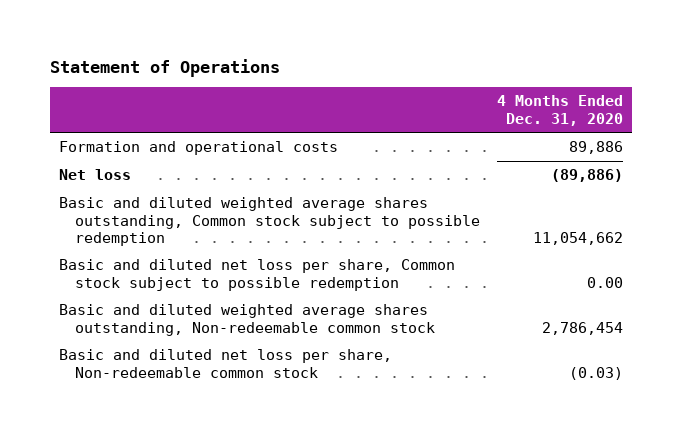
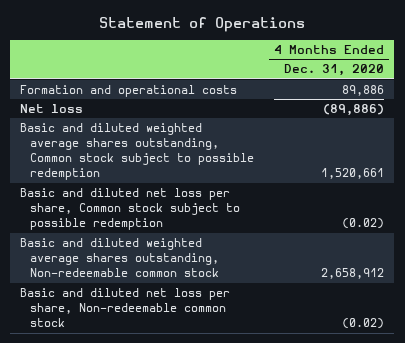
[533,231,624,245] 11,054,662 -> [321,168,385,180] 1,520,661
[587,276,624,288] 0.00 -> [342,218,385,230] (0.02)
[542,321,624,335] 2,786,454 -> [321,268,385,280] 2,658,912
[569,366,624,380] (0.03) -> [342,318,385,330] (0.02)

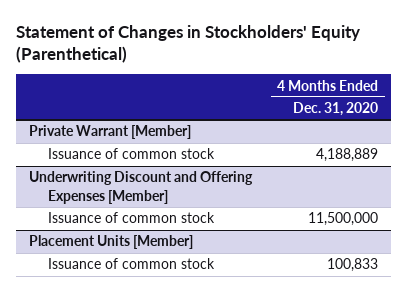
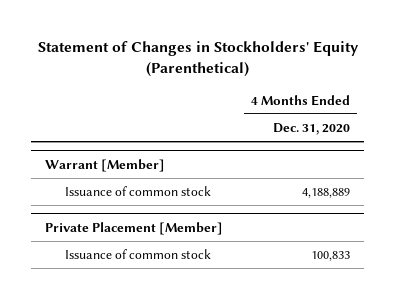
[28,125,191,140] Private Warrant [Member] -> [44,158,165,172] Warrant [Member]
[28,171,253,204] Underwriting Discount and Offering Expenses [Member] -> none
[47,212,215,224] Issuance of common stock -> none
[28,235,193,250] Placement Units [Member] -> [44,221,223,235] Private Placement [Member]

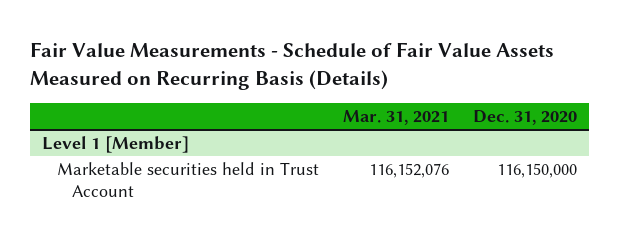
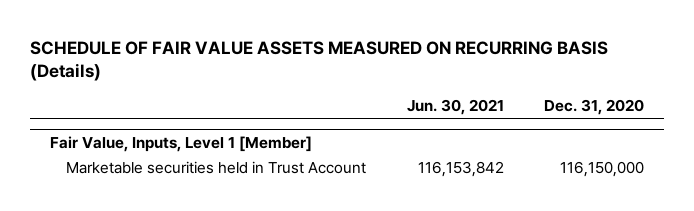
[29,42,554,91] Fair Value Measurements - Schedule of Fair Value Assets Measured on Recurring Basis (Details) -> [30,40,609,82] SCHEDULE OF FAIR VALUE ASSETS MEASURED ON RECURRING BASIS (Details)
[343,109,450,125] Mar. 31, 2021 -> none
none -> [406,99,504,116] Jun. 30, 2021
[41,136,189,154] Level 1 [Member] -> [50,135,313,152] Fair Value, Inputs, Level 1 [Member]

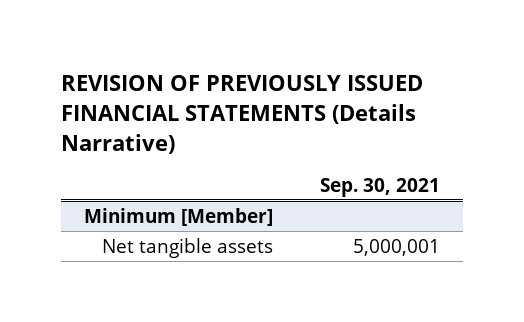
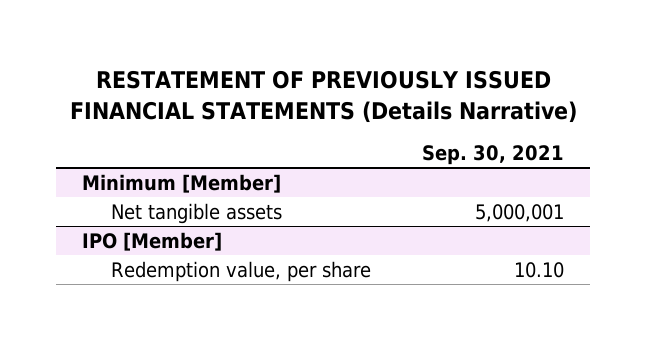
[61,75,424,154] REVISION OF PREVIOUSLY ISSUED FINANCIAL STATEMENTS (Details Narrative) -> [70,69,578,123] RESTATEMENT OF PREVIOUSLY ISSUED FINANCIAL STATEMENTS (Details Narrative)
none -> [81,231,222,251] IPO [Member]
none -> [111,260,372,282] Redemption value, per share

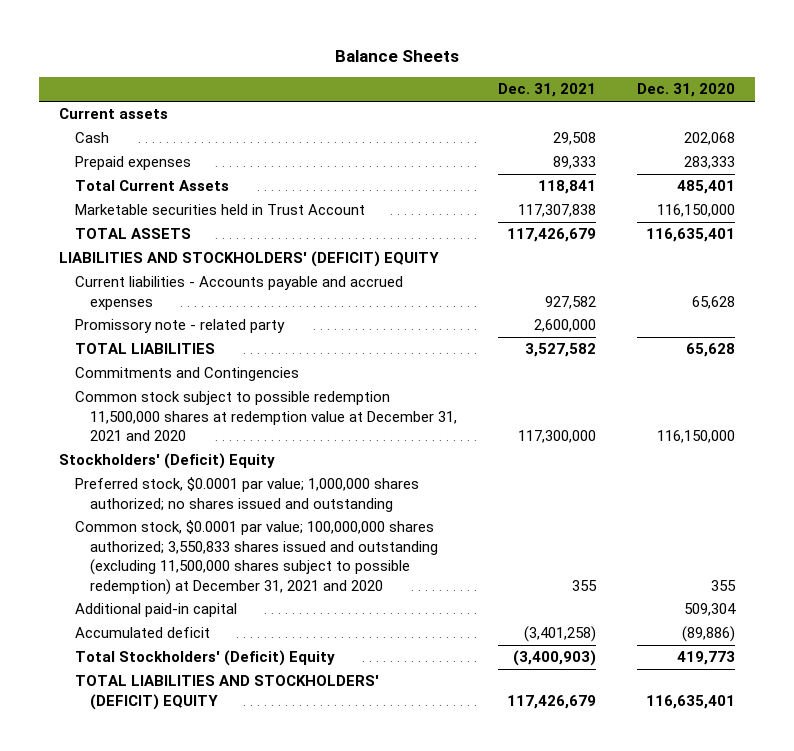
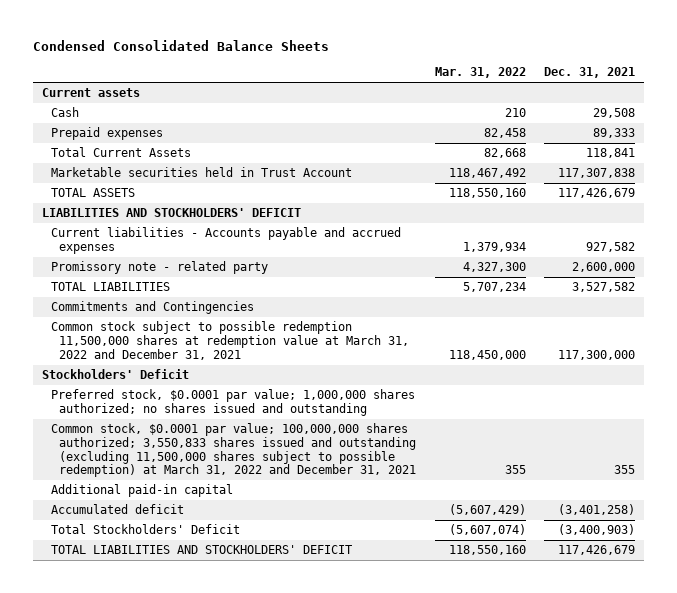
[334,50,459,63] Balance Sheets -> [32,39,329,51] Condensed Consolidated Balance Sheets
[636,83,735,98] Dec. 31, 2020 -> none
none -> [434,67,526,79] Mar. 31, 2022
[59,251,440,268] LIABILITIES AND STOCKHOLDERS' (DEFICIT) EQUITY -> [42,208,302,218] LIABILITIES AND STOCKHOLDERS' DEFICIT
[74,391,458,442] Common stock subject to possible redemption 11,500,000 shares at redemption value at December 31, 2021 and 2020 -> [50,321,410,360] Common stock subject to possible redemption 11,500,000 shares at redemption value at March 31, 2022 and December 31, 2021
[59,453,276,470] Stockholders' (Deficit) Equity -> [42,369,190,380] Stockholders' Deficit
[74,520,439,595] Common stock, $0.0001 par value; 100,000,000 shares authorized; 3,550,833 shares issued and outstanding (excluding 11,500,000 shares subject to possible redemption) at December 31, 2021 and 2020 -> [50,423,417,478] Common stock, $0.0001 par value; 100,000,000 shares authorized; 3,550,833 shares issued and outstanding (excluding 11,500,000 shares subject to possible redemption) at March 31, 2022 and December 31, 2021
[74,650,335,667] Total Stockholders' (Deficit) Equity -> [50,524,240,535] Total Stockholders' Deficit
[74,675,379,710] TOTAL LIABILITIES AND STOCKHOLDERS' (DEFICIT) EQUITY -> [50,545,352,555] TOTAL LIABILITIES AND STOCKHOLDERS' DEFICIT

